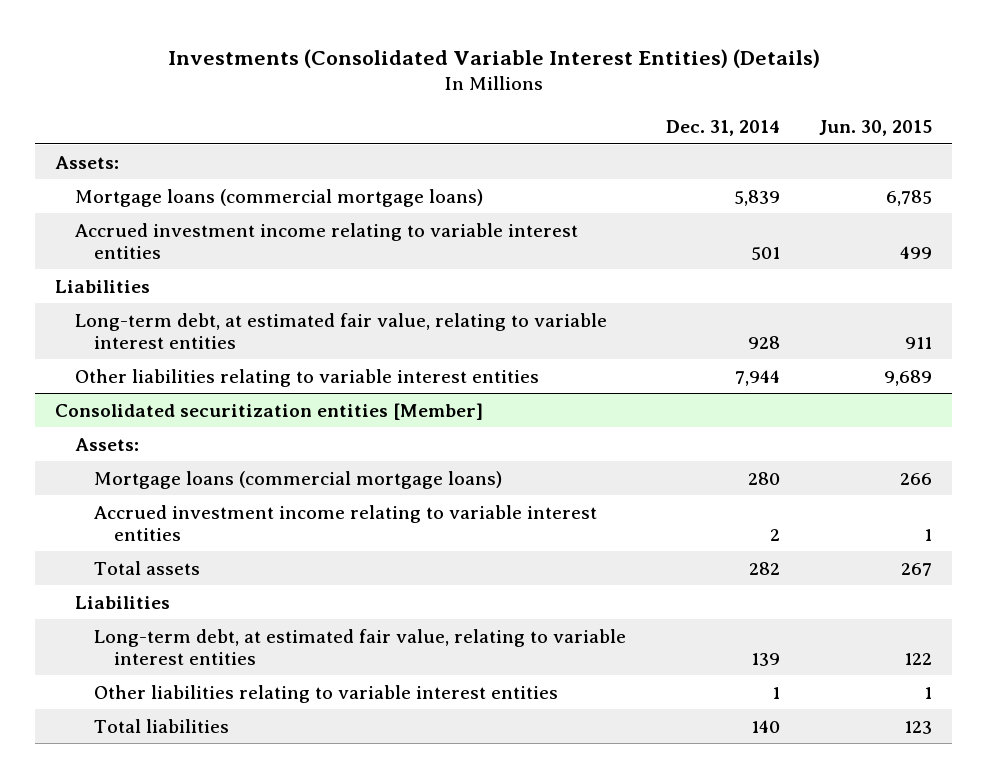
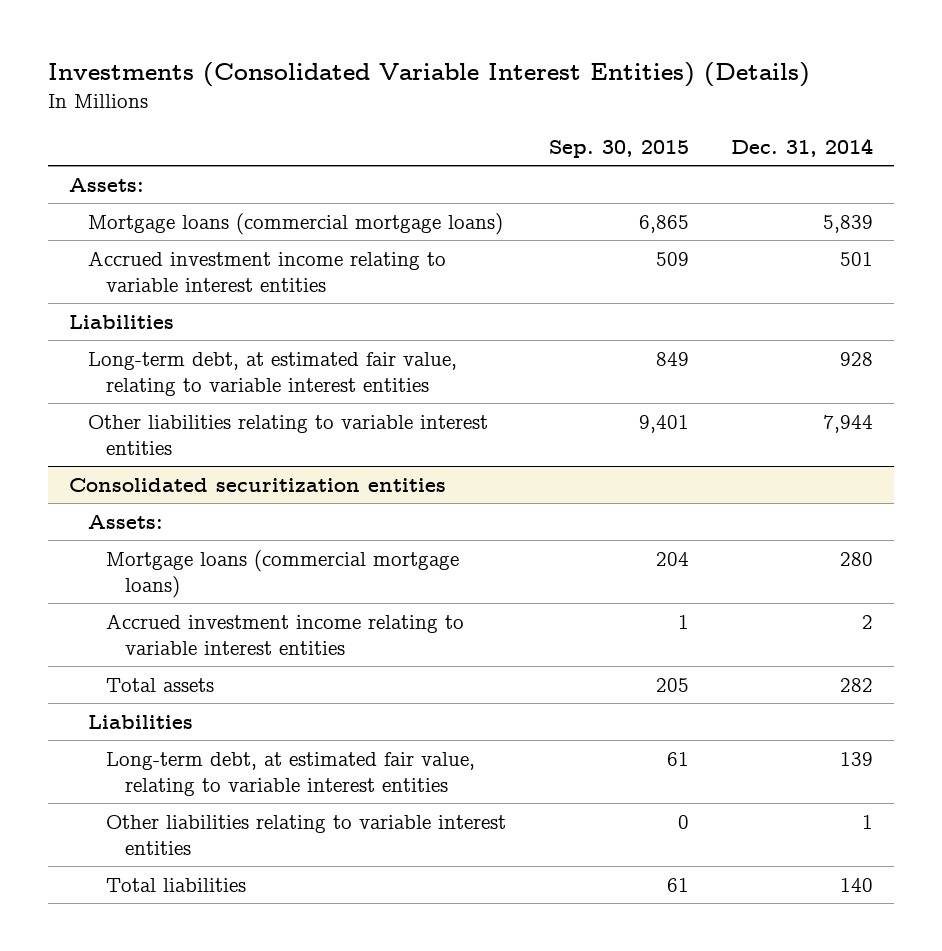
[819,119,933,136] Jun. 30, 2015 -> none
none -> [548,140,689,159] Sep. 30, 2015
[55,402,484,420] Consolidated securitization entities [Member] -> [69,477,447,492] Consolidated securitization entities

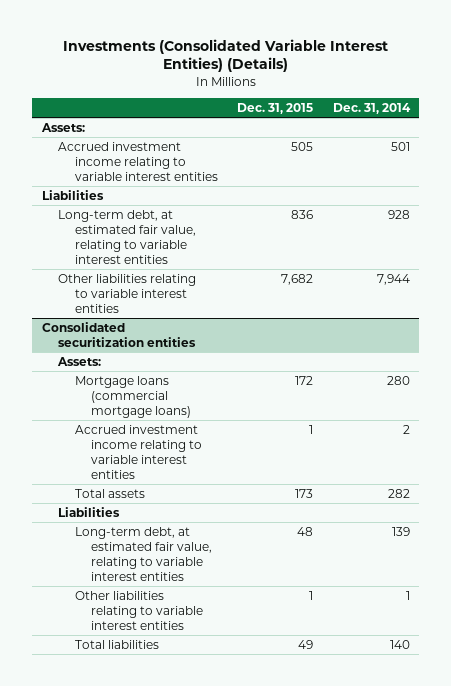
[548,140,689,159] Sep. 30, 2015 -> none
none -> [237,102,314,114] Dec. 31, 2015
[87,212,503,235] Mortgage loans (commercial mortgage loans) -> none

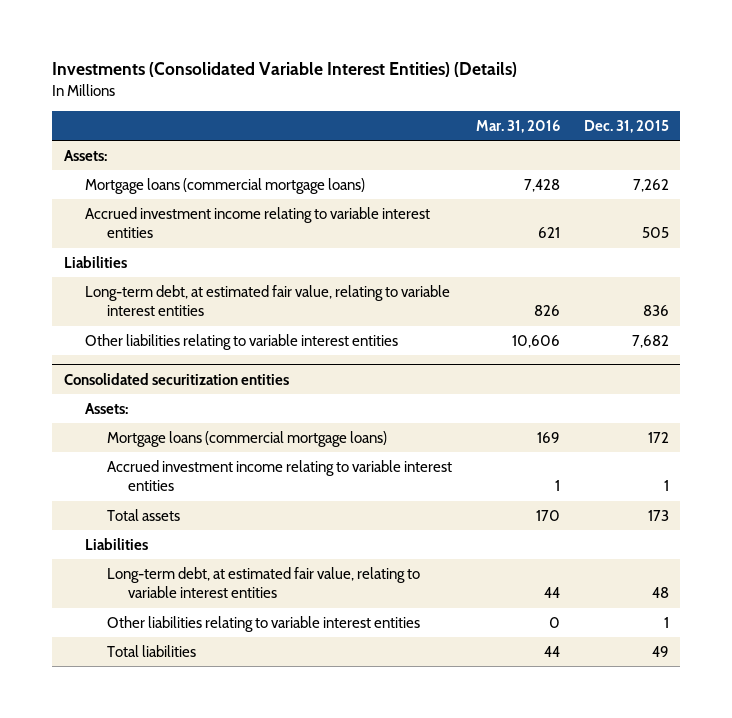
[332,102,411,114] Dec. 31, 2014 -> none
none -> [475,119,560,133] Mar. 31, 2016
none -> [85,177,366,194] Mortgage loans (commercial mortgage loans)

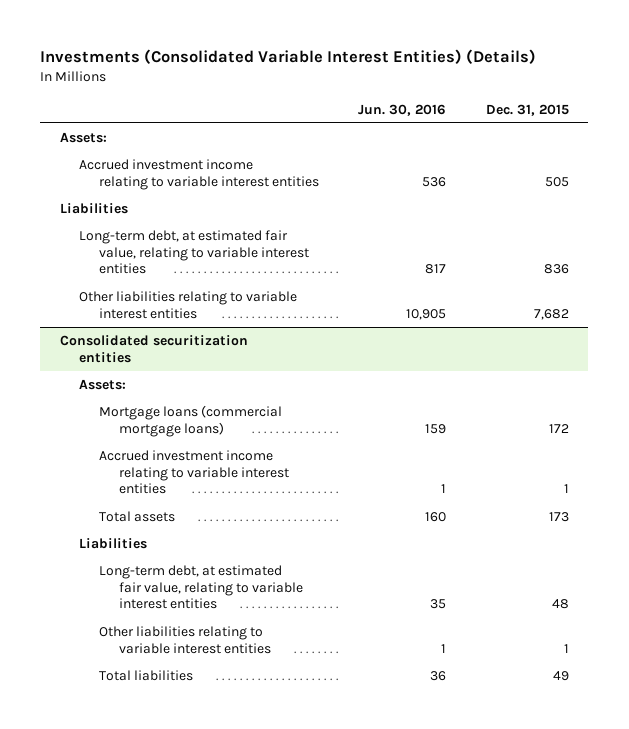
[475,119,560,133] Mar. 31, 2016 -> none
none -> [358,103,447,116] Jun. 30, 2016
[85,177,366,194] Mortgage loans (commercial mortgage loans) -> none

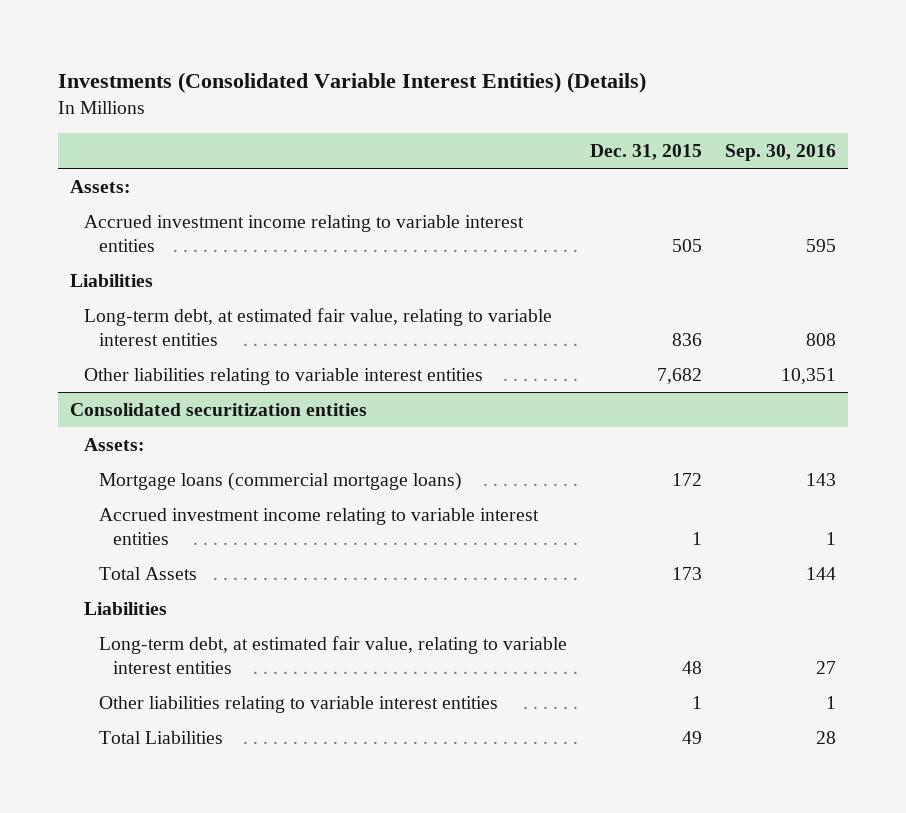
[358,103,447,116] Jun. 30, 2016 -> none
none -> [725,144,837,162] Sep. 30, 2016
[99,511,176,523] Total assets -> [98,566,197,580] Total Assets
[99,670,194,682] Total liabilities -> [98,730,223,744] Total Liabilities

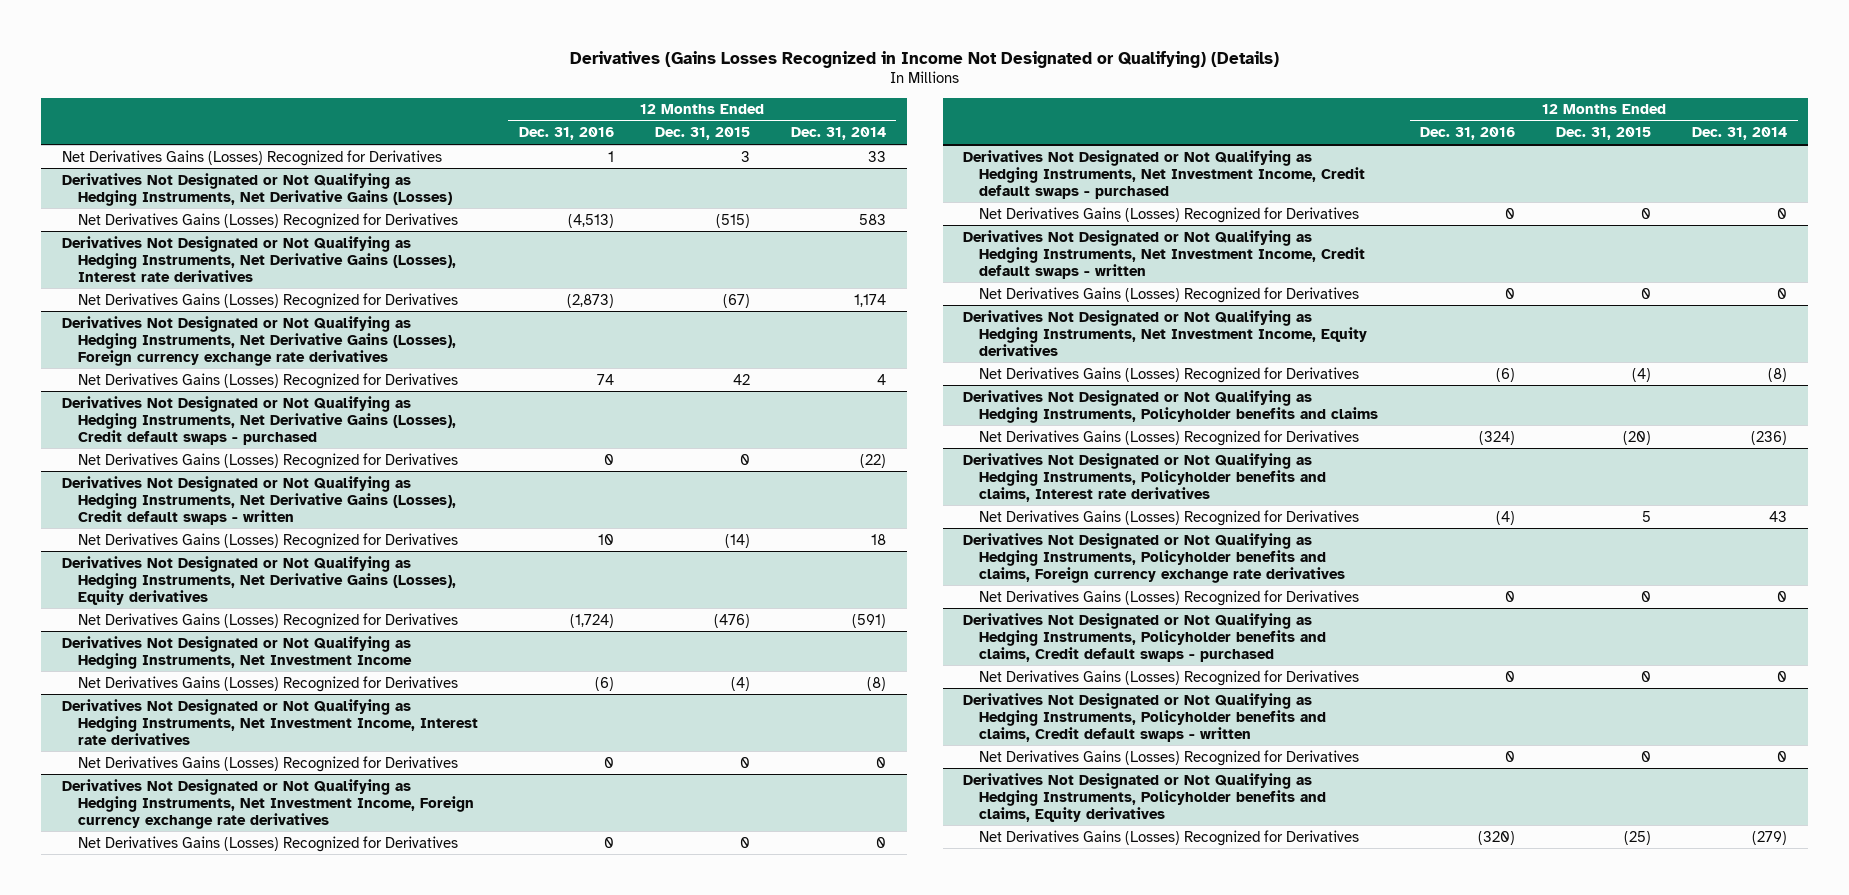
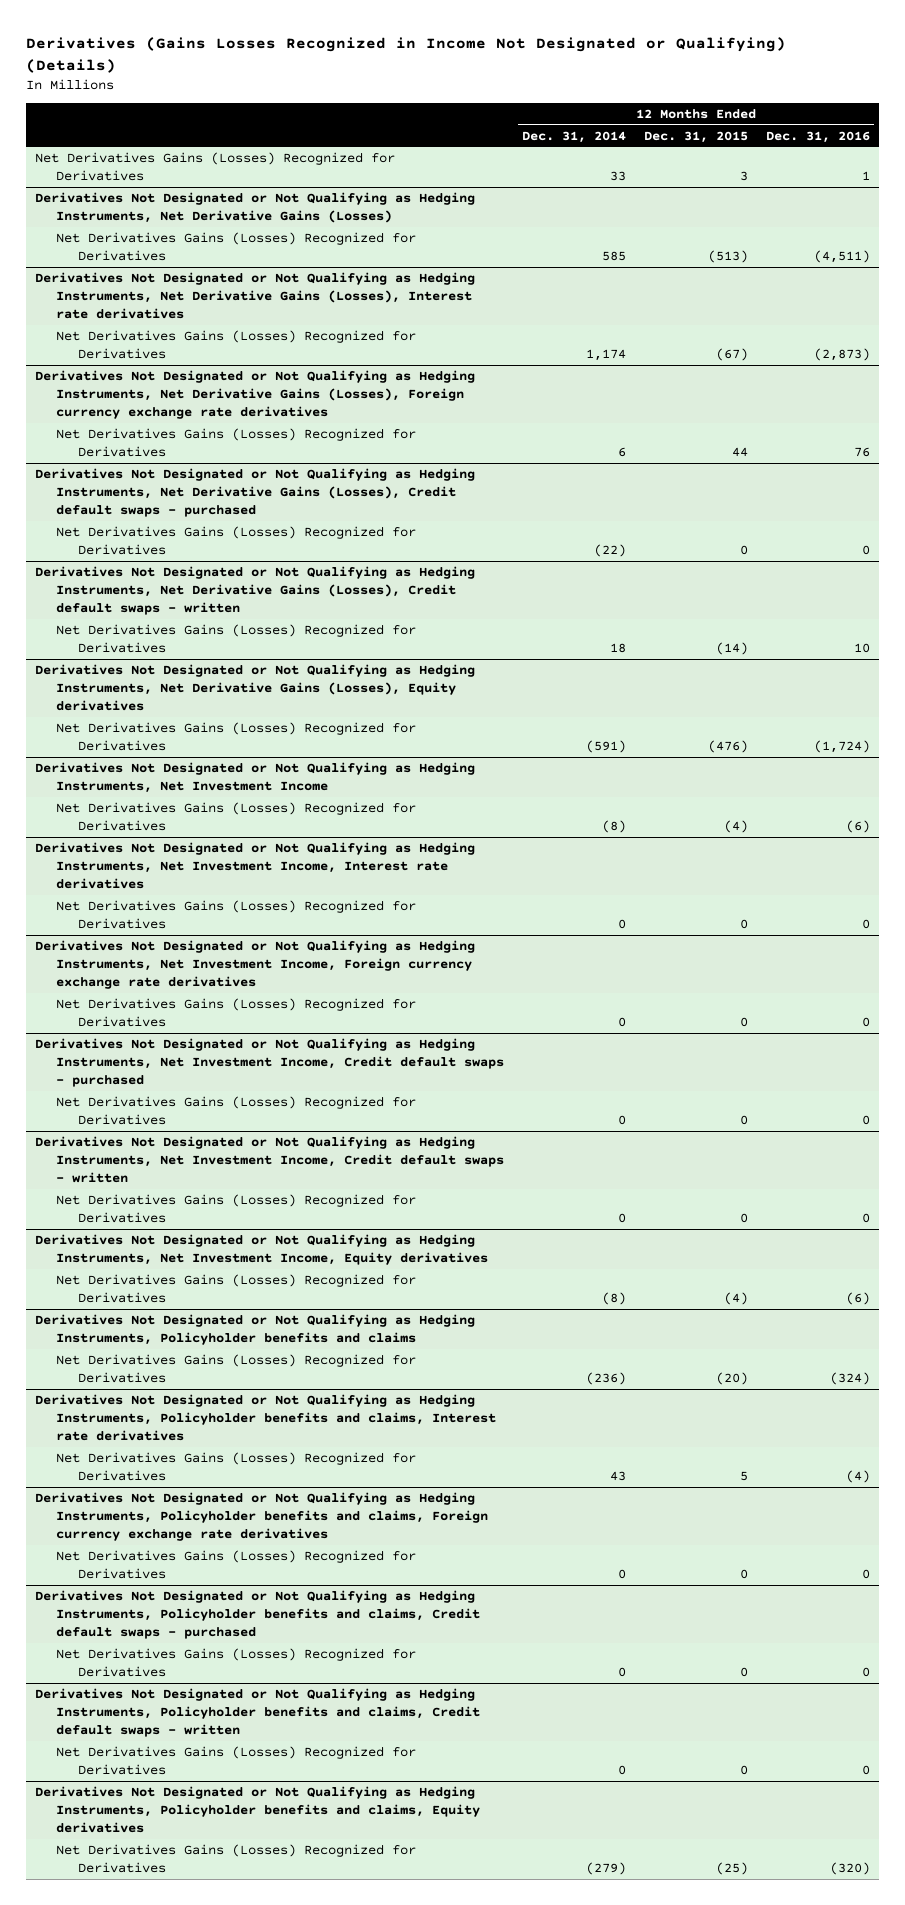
[567,213,614,228] (4,513) -> [814,250,871,264] (4,511)
[715,213,750,228] (515) -> [708,250,749,264] (513)
[859,213,887,225] 583 -> [602,251,627,262] 585
[596,373,614,385] 74 -> [854,447,871,458] 76
[732,373,750,385] 42 -> [732,447,749,458] 44
[877,373,887,385] 4 -> [618,447,627,458] 6

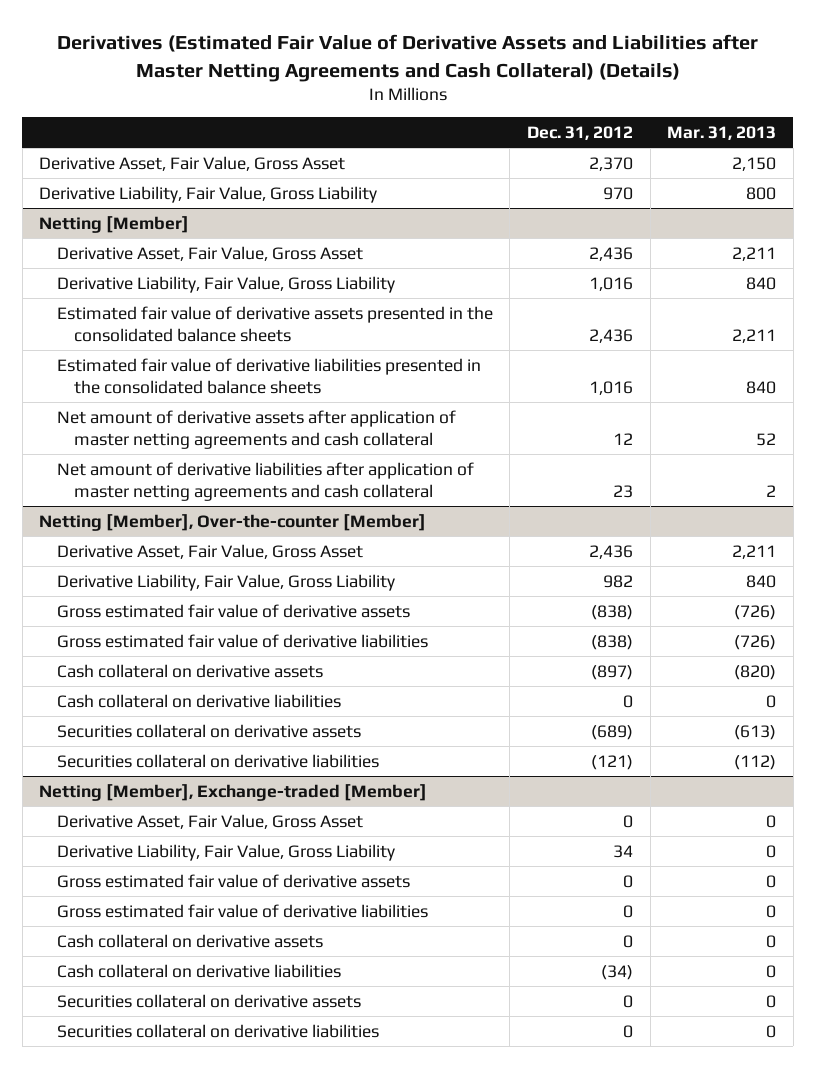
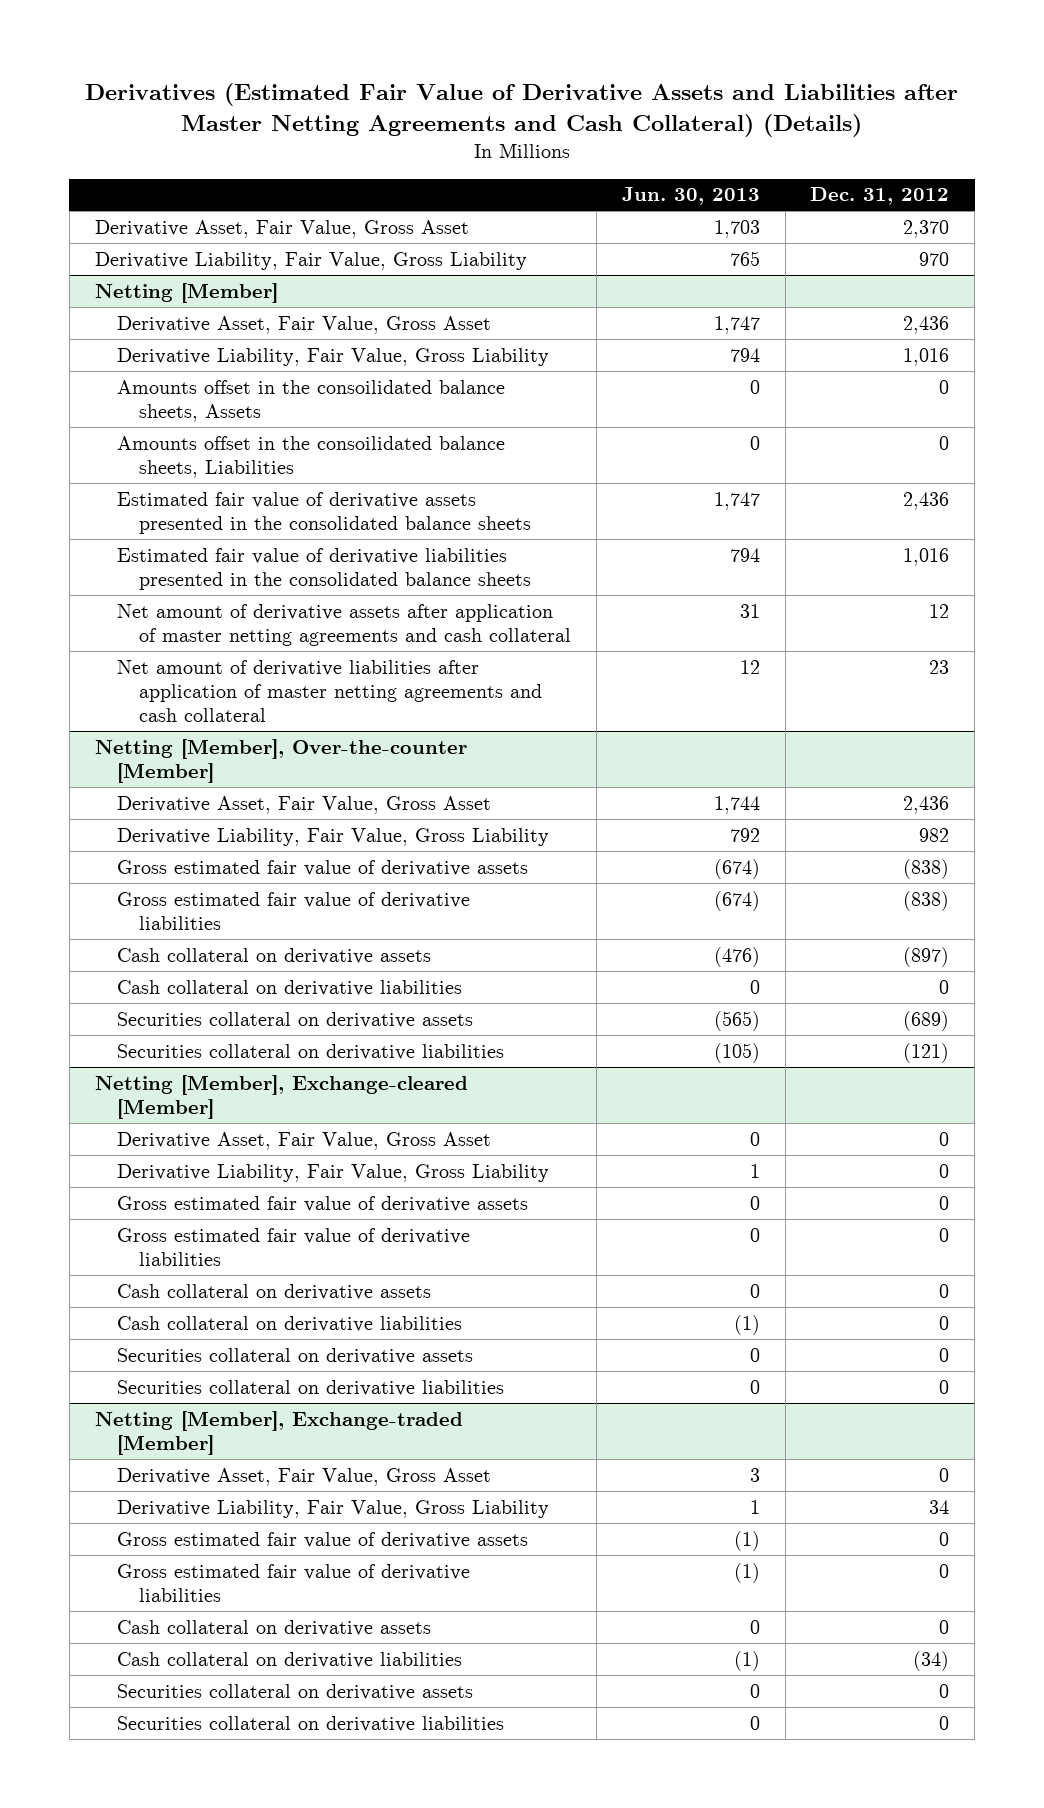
[667,126,777,141] Mar. 31, 2013 -> none
none -> [621,187,760,206] Jun. 30, 2013
none -> [116,379,505,423] Amounts offset in the consoilidated balance sheets, Assets
none -> [116,435,505,479] Amounts offset in the consoilidated balance sheets, Liabilities
none -> [94,1074,468,1120] Netting [Member], Exchange-cleared [Member]
none -> [116,1131,491,1150] Derivative Asset, Fair Value, Gross Asset
none -> [116,1163,549,1182] Derivative Liability, Fair Value, Gross Liability
none -> [116,1195,528,1212] Gross estimated fair value of derivative assets
none -> [116,1227,470,1267] Gross estimated fair value of derivative liabilities
none -> [116,1283,431,1300] Cash collateral on derivative assets
none -> [116,1315,462,1332] Cash collateral on derivative liabilities
none -> [116,1347,473,1364] Securities collateral on derivative assets
none -> [116,1379,504,1396] Securities collateral on derivative liabilities

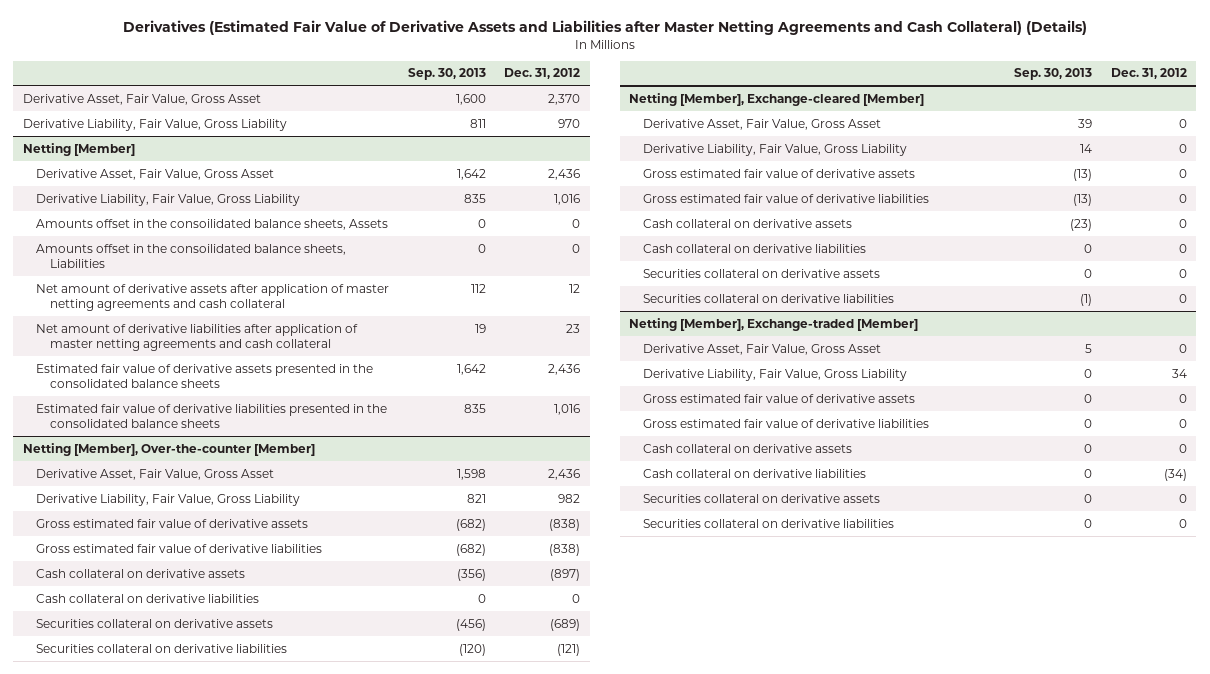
[621,187,760,206] Jun. 30, 2013 -> none
none -> [407,68,486,81] Sep. 30, 2013
[116,491,531,535] Estimated fair value of derivative assets presented in the consolidated balance sheets -> [36,363,374,388] Estimated fair value of derivative assets presented in the consolidated balance sheets
[116,547,531,591] Estimated fair value of derivative liabilities presented in the consolidated balance sheets -> [36,403,388,428] Estimated fair value of derivative liabilities presented in the consolidated balance sheets

